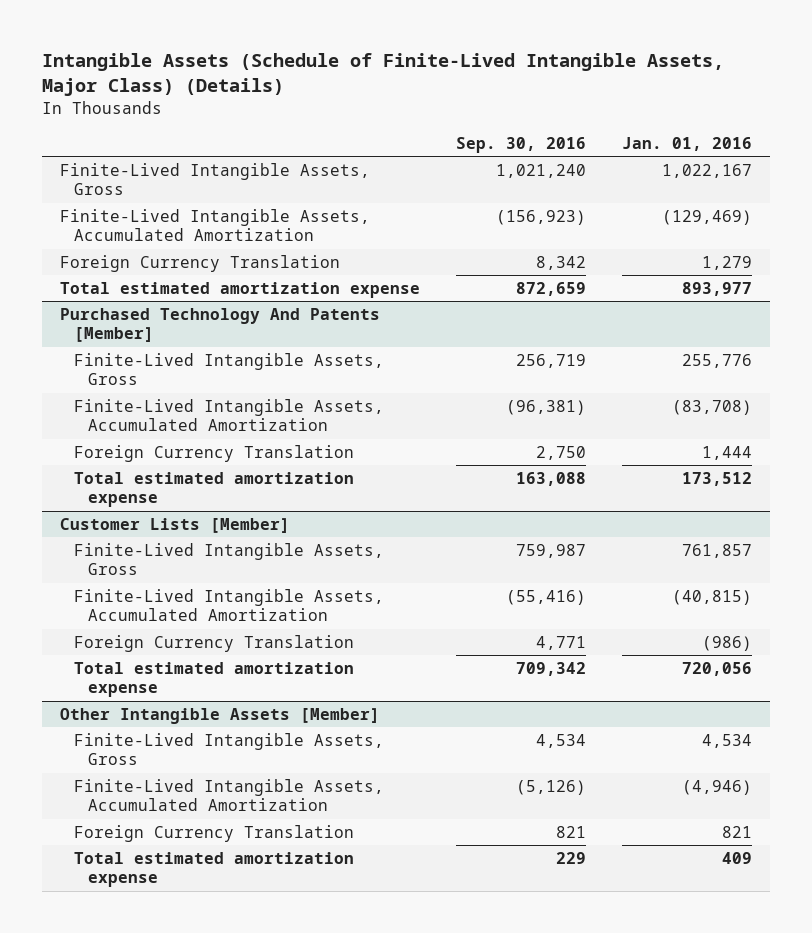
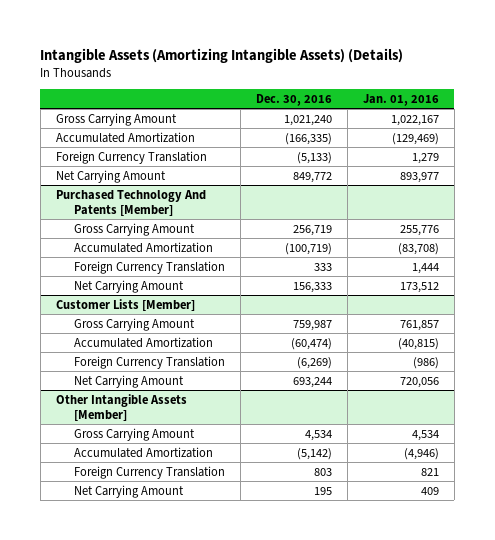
[42,53,725,97] Intangible Assets (Schedule of Finite-Lived Intangible Assets, Major Class) (Details) -> [40,47,404,63] Intangible Assets (Amortizing Intangible Assets) (Details)
[456,136,587,153] Sep. 30, 2016 -> none
none -> [256,93,333,106] Dec. 30, 2016
[60,162,371,196] Finite-Lived Intangible Assets, Gross -> [55,112,177,126] Gross Carrying Amount
[60,208,371,242] Finite-Lived Intangible Assets, Accumulated Amortization -> [55,131,195,143] Accumulated Amortization
[60,281,421,298] Total estimated amortization expense -> [55,169,166,183] Net Carrying Amount
[74,352,385,386] Finite-Lived Intangible Assets, Gross -> [74,222,196,236] Gross Carrying Amount
[74,398,385,432] Finite-Lived Intangible Assets, Accumulated Amortization -> [74,241,214,253] Accumulated Amortization
[74,471,355,508] Total estimated amortization expense -> [74,279,185,293] Net Carrying Amount
[74,542,385,576] Finite-Lived Intangible Assets, Gross -> [74,317,196,331] Gross Carrying Amount
[74,588,385,622] Finite-Lived Intangible Assets, Accumulated Amortization -> [74,336,214,348] Accumulated Amortization
[74,661,355,698] Total estimated amortization expense -> [74,374,185,388] Net Carrying Amount
[74,732,385,766] Finite-Lived Intangible Assets, Gross -> [74,427,196,441] Gross Carrying Amount
[74,778,385,812] Finite-Lived Intangible Assets, Accumulated Amortization -> [74,446,214,458] Accumulated Amortization
[74,851,355,888] Total estimated amortization expense -> [74,484,185,498] Net Carrying Amount

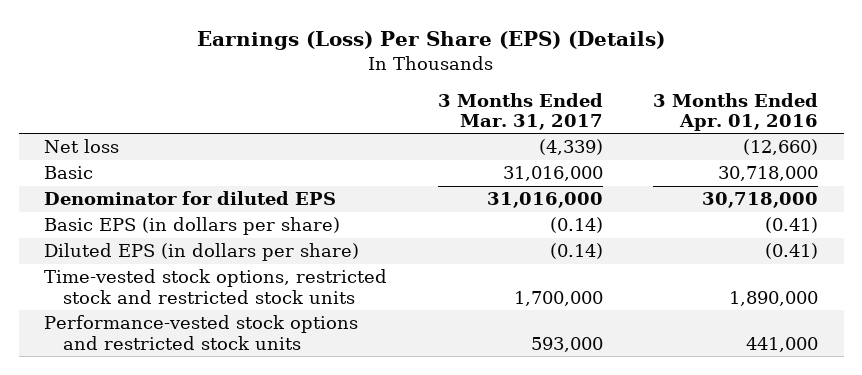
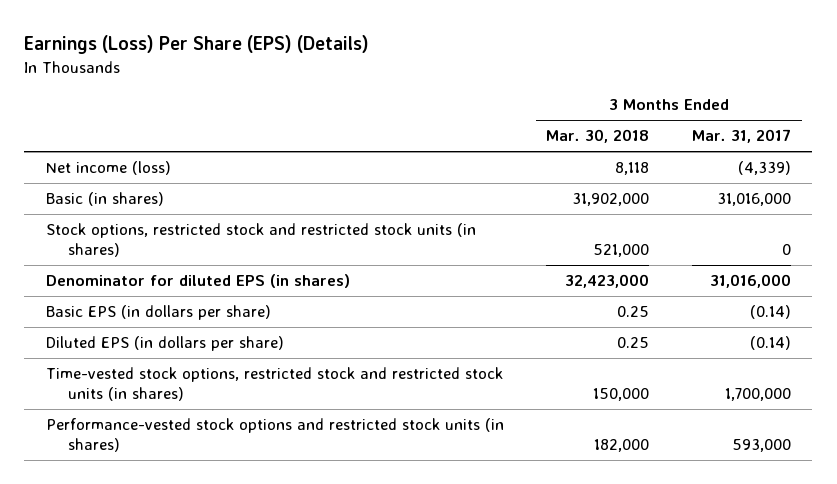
[653,92,819,132] 3 Months Ended Apr. 01, 2016 -> none
none -> [546,129,650,144] Mar. 30, 2018
[44,139,120,154] Net loss -> [45,161,171,176] Net income (loss)
[44,166,94,180] Basic -> [45,192,164,207] Basic (in shares)
none -> [45,223,476,258] Stock options, restricted stock and restricted stock units (in shares)
[44,191,337,206] Denominator for diluted EPS -> [45,274,350,289] Denominator for diluted EPS (in shares)
[44,269,388,304] Time-vested stock options, restricted stock and restricted stock units -> [45,367,503,402] Time-vested stock options, restricted stock and restricted stock units (in shares)
[44,315,359,350] Performance-vested stock options and restricted stock units -> [45,418,504,453] Performance-vested stock options and restricted stock units (in shares)

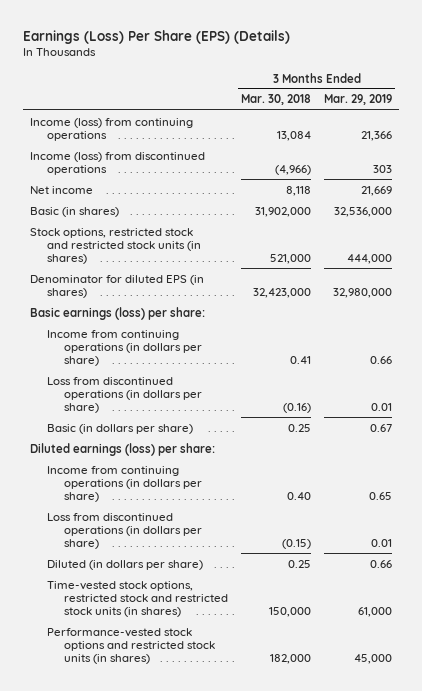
[692,129,792,144] Mar. 31, 2017 -> none
none -> [324,94,393,106] Mar. 29, 2019
none -> [29,117,193,141] Income (loss) from continuing operations
none -> [29,151,205,175] Income (loss) from discontinued operations
[45,161,171,176] Net income (loss) -> [29,185,93,194] Net income
none -> [29,306,205,320] Basic earnings (loss) per share:
none -> [46,329,203,367] Income from continuing operations (in dollars per share)
none -> [46,376,203,414] Loss from discontinued operations (in dollars per share)
[45,305,271,321] Basic EPS (in dollars per share) -> [46,423,193,434] Basic (in dollars per share)
none -> [29,442,215,456] Diluted earnings (loss) per share:
none -> [46,465,203,503] Income from continuing operations (in dollars per share)
none -> [46,512,203,550] Loss from discontinued operations (in dollars per share)
[45,336,284,352] Diluted EPS (in dollars per share) -> [46,559,203,570] Diluted (in dollars per share)

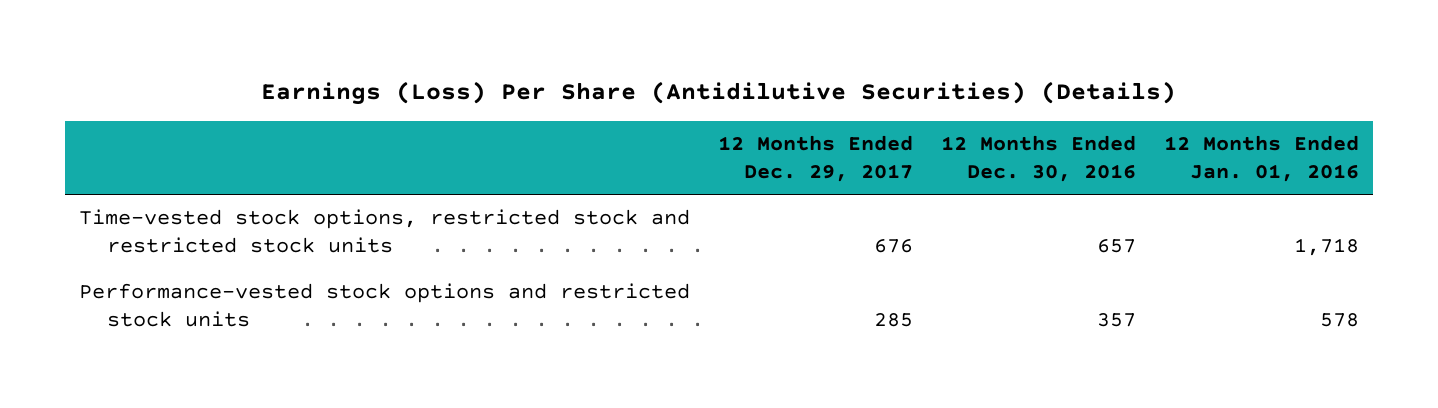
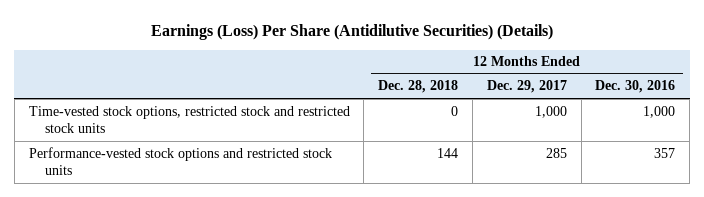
[1164,134,1360,182] 12 Months Ended Jan. 01, 2016 -> none
none -> [378,80,459,94] Dec. 28, 2018
[873,239,913,254] 676 -> [534,105,567,118] 1,000
[1096,239,1136,254] 657 -> [643,105,676,118] 1,000

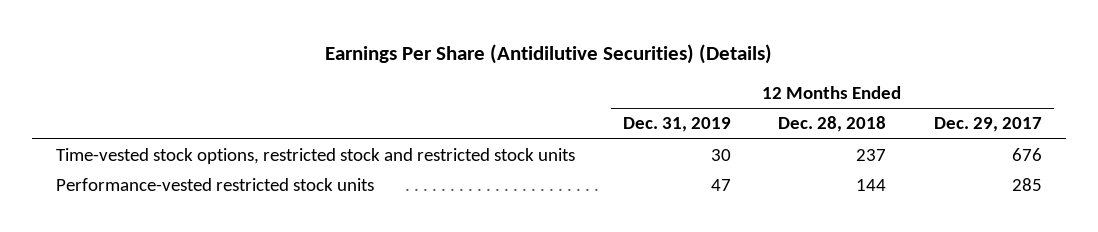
[150,23,553,40] Earnings (Loss) Per Share (Antidilutive Securities) (Details) -> [324,44,772,65] Earnings Per Share (Antidilutive Securities) (Details)
[595,80,676,94] Dec. 30, 2016 -> none
none -> [622,117,731,133] Dec. 31, 2019
[451,105,459,116] 0 -> [856,148,887,161] 237
[534,105,567,118] 1,000 -> [1012,147,1043,161] 676
[28,146,332,176] Performance-vested stock options and restricted stock units -> [55,177,374,191] Performance-vested restricted stock units

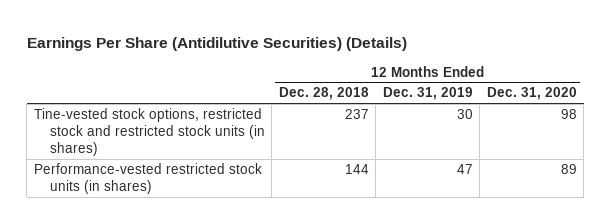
[934,117,1043,133] Dec. 29, 2017 -> none
none -> [486,87,577,101] Dec. 31, 2020
[55,147,575,164] Time-vested stock options, restricted stock and restricted stock units -> [33,108,266,157] Tine-vested stock options, restricted stock and restricted stock units (in shares)
[55,177,374,191] Performance-vested restricted stock units -> [33,163,262,195] Performance-vested restricted stock units (in shares)

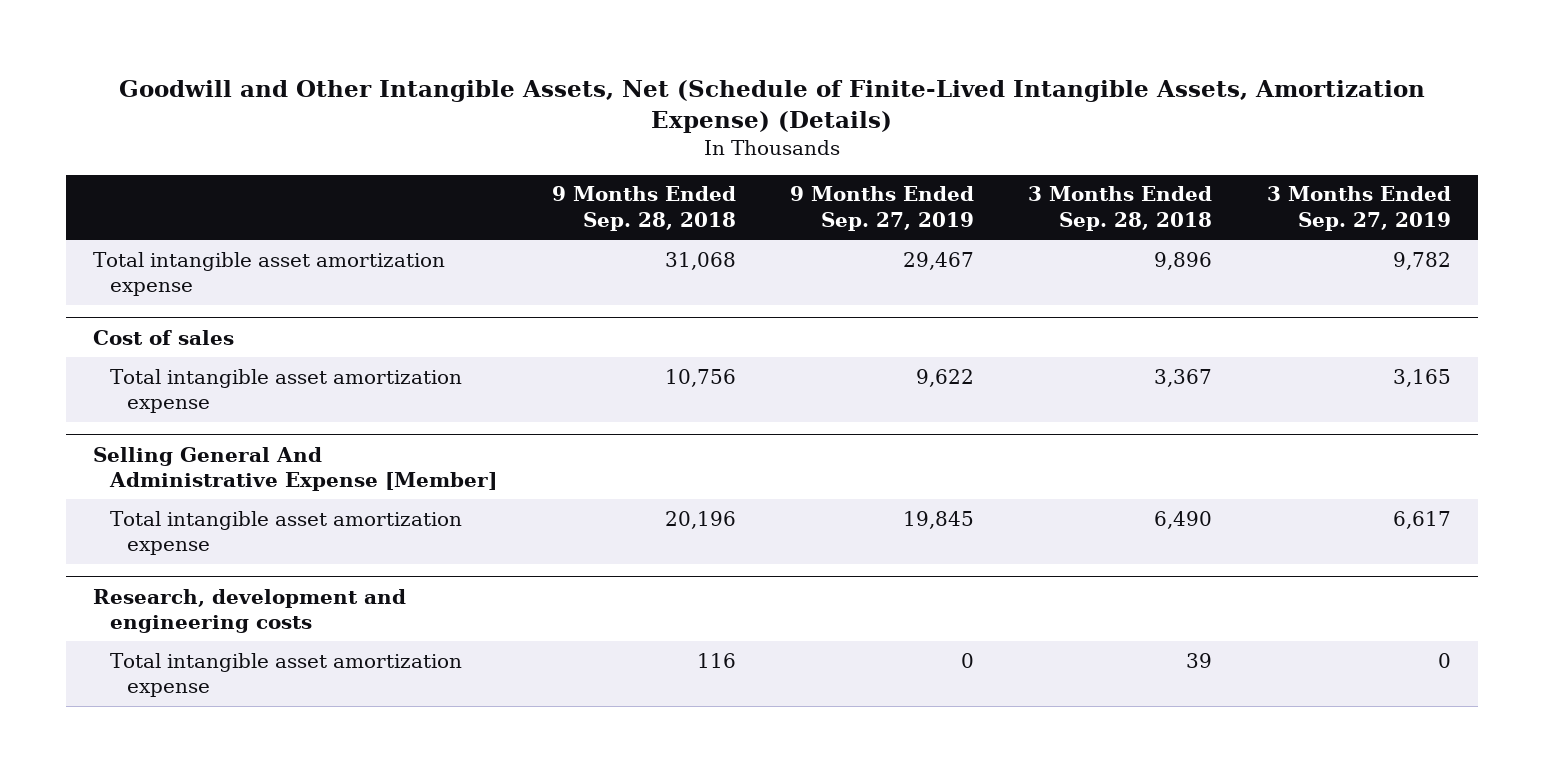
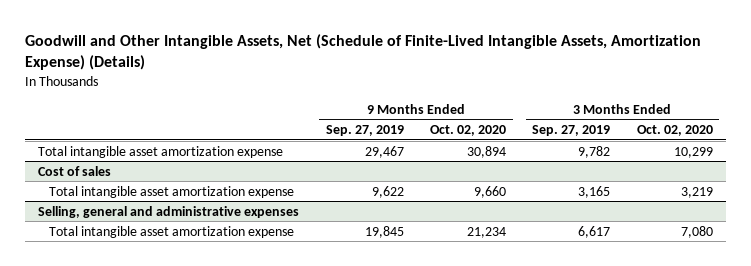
[551,186,736,232] 9 Months Ended Sep. 28, 2018 -> none
[1028,186,1213,232] 3 Months Ended Sep. 28, 2018 -> none
none -> [429,125,506,137] Oct. 02, 2020
none -> [636,125,713,137] Oct. 02, 2020
[93,446,498,492] Selling General And Administrative Expense [Member] -> [38,205,300,218] Selling, general and administrative expenses
[93,588,407,634] Research, development and engineering costs -> none
[110,652,463,698] Total intangible asset amortization expense -> none

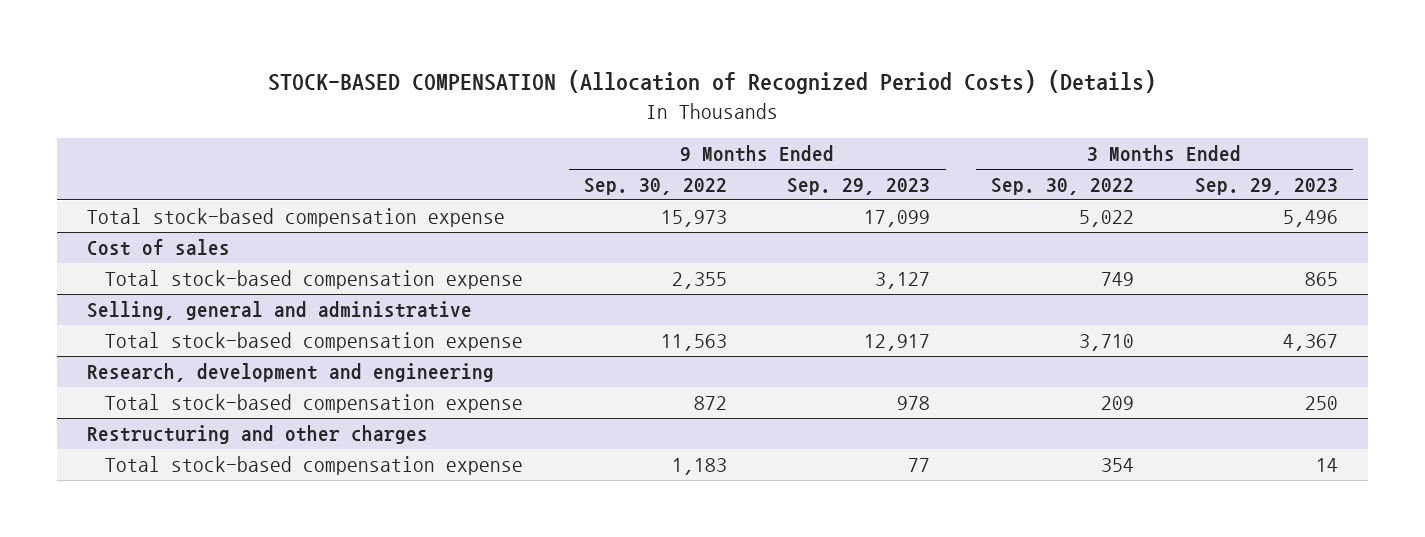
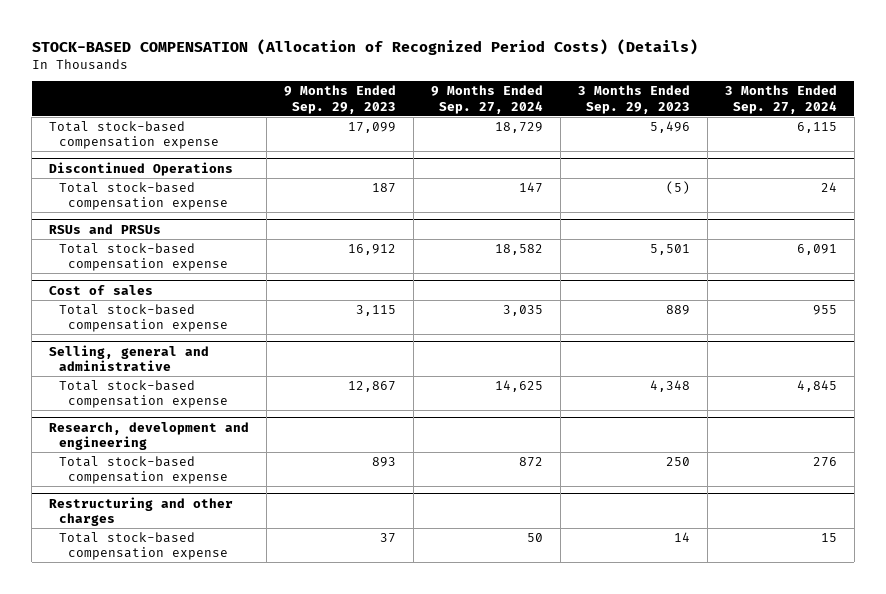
[583,178,727,196] Sep. 30, 2022 -> none
[990,178,1134,196] Sep. 30, 2022 -> none
none -> [431,85,544,114] 9 Months Ended Sep. 27, 2024
none -> [724,85,837,114] 3 Months Ended Sep. 27, 2024
none -> [49,161,234,176] Discontinued Operations
none -> [58,181,229,211] Total stock-based compensation expense
none -> [49,223,162,234] RSUs and PRSUs
none -> [58,242,229,272] Total stock-based compensation expense
[875,272,931,290] 3,127 -> [356,304,397,316] 3,115
[1304,272,1338,287] 865 -> [666,304,691,315] 889
[864,334,931,352] 12,917 -> [348,380,397,392] 12,867
[1282,334,1338,352] 4,367 -> [650,379,691,392] 4,348
[897,396,931,411] 978 -> [372,456,397,467] 893
[908,458,931,473] 77 -> [380,532,397,543] 37

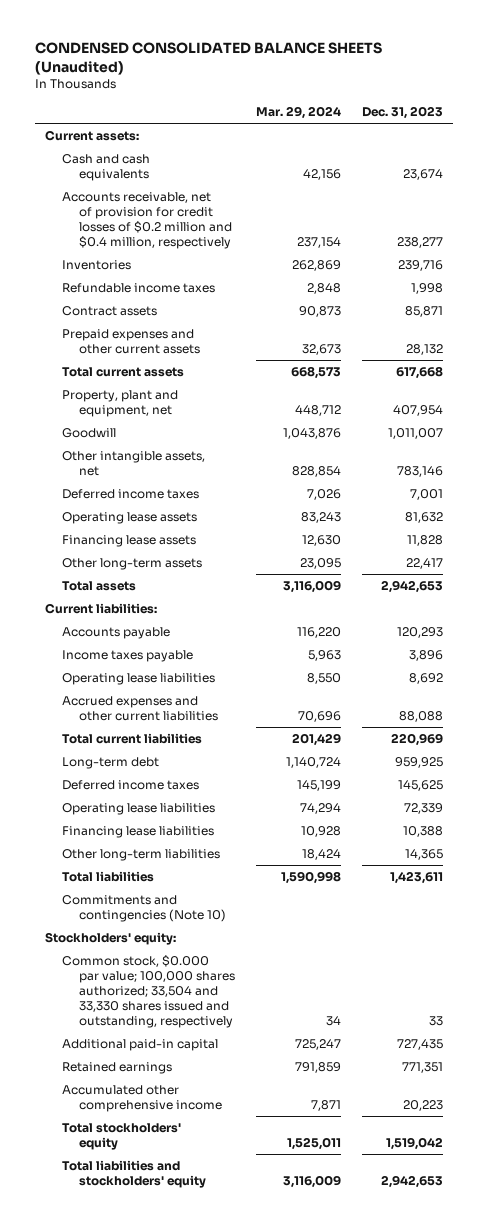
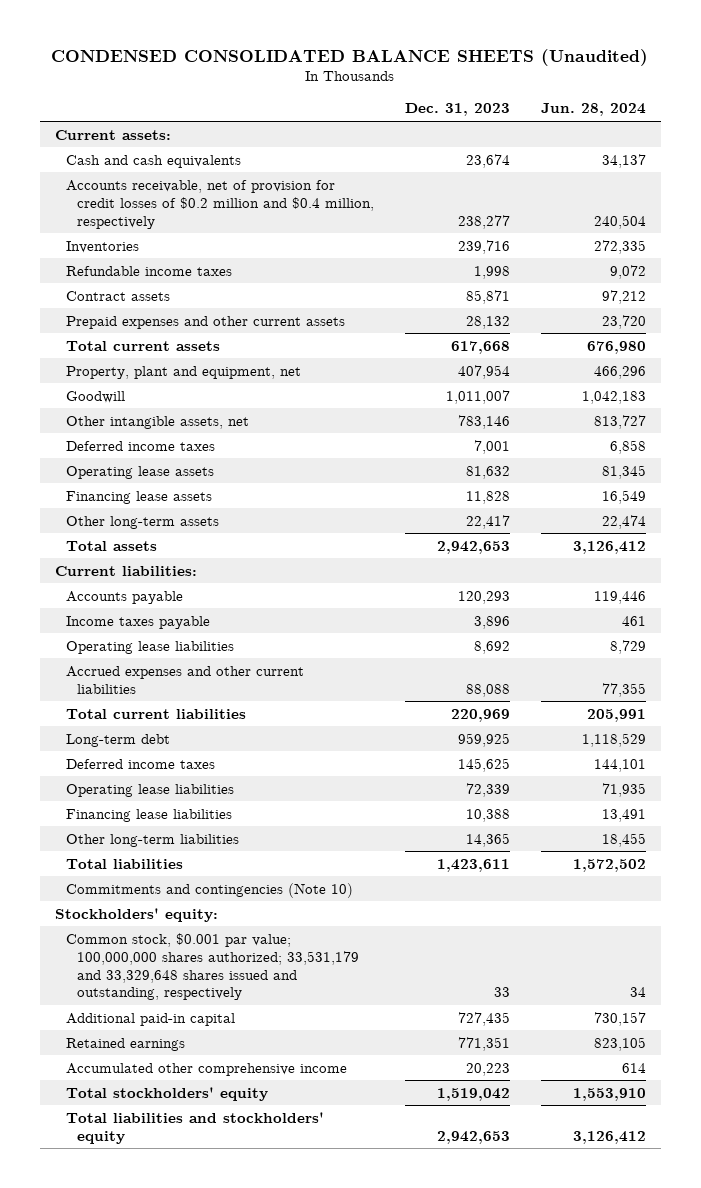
[255,106,341,120] Mar. 29, 2024 -> none
none -> [540,103,646,117] Jun. 28, 2024
[62,955,236,1028] Common stock, $0.000 par value; 100,000 shares authorized; 33,504 and 33,330 shares issued and outstanding, respectively -> [66,932,360,1001] Common stock, $0.001 par value; 100,000,000 shares authorized; 33,531,179 and 33,329,648 shares issued and outstanding, respectively

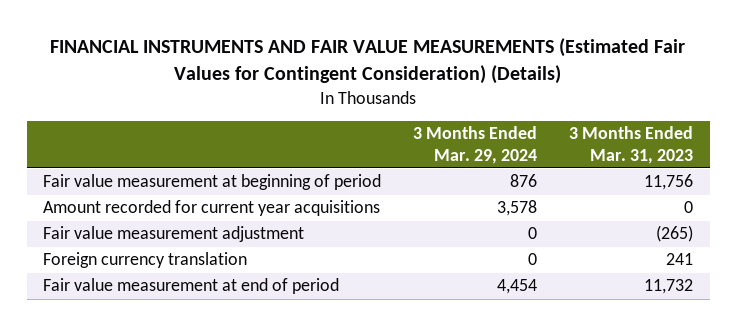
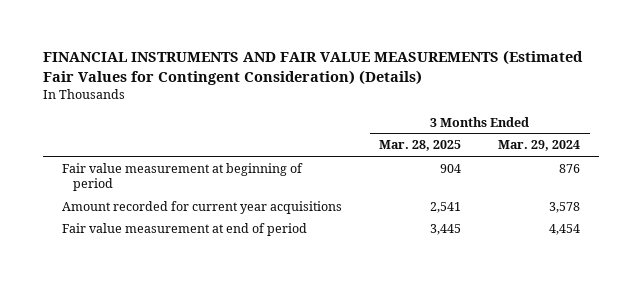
[569,126,694,164] 3 Months Ended Mar. 31, 2023 -> none
none -> [378,140,461,152] Mar. 28, 2025
[42,226,304,243] Fair value measurement adjustment -> none
[42,252,247,269] Foreign currency translation -> none

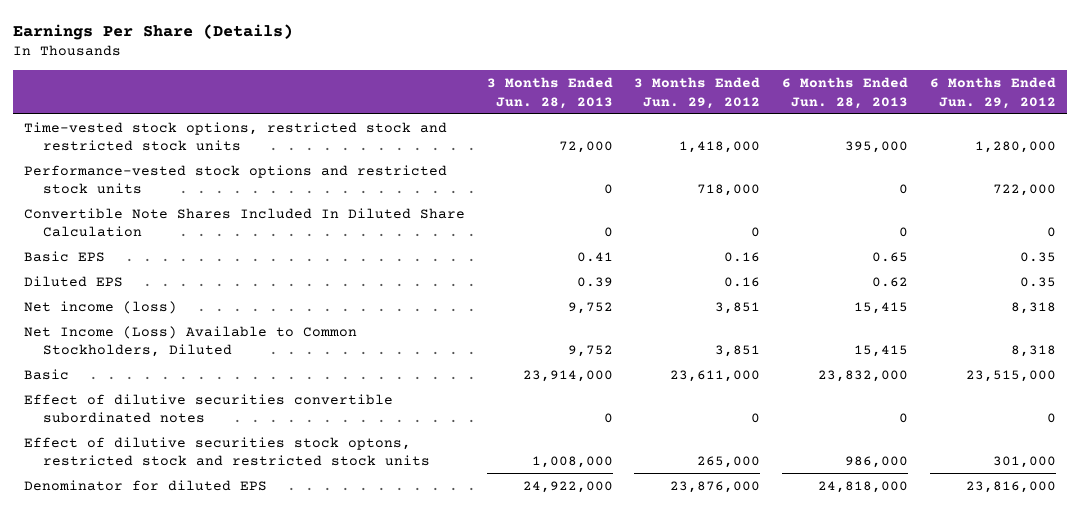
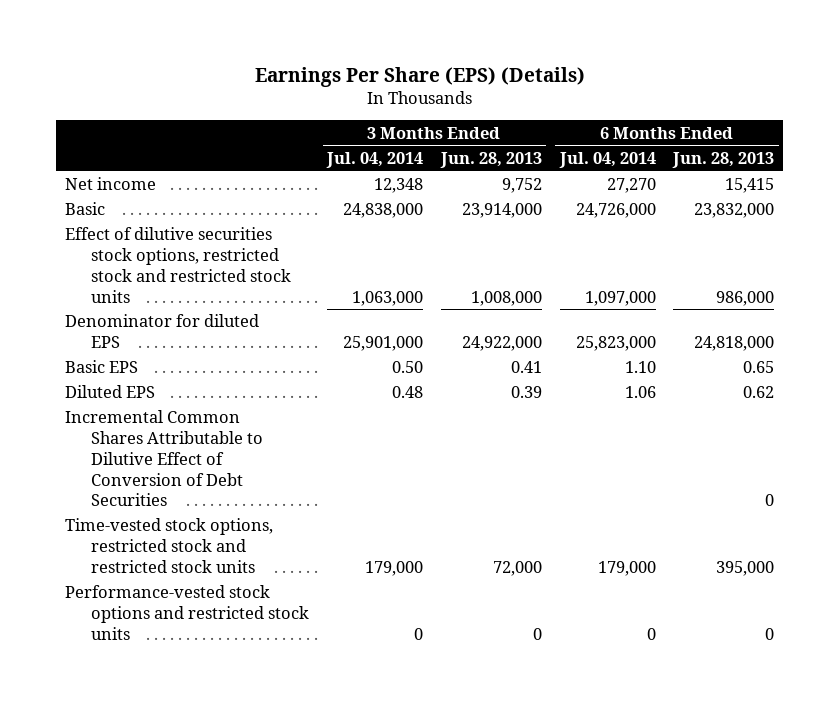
[12,23,293,40] Earnings Per Share (Details) -> [254,66,585,87] Earnings Per Share (EPS) (Details)
[634,76,761,109] 3 Months Ended Jun. 29, 2012 -> none
[930,76,1057,109] 6 Months Ended Jun. 29, 2012 -> none
none -> [326,151,424,168] Jul. 04, 2014
none -> [558,151,656,168] Jul. 04, 2014
[23,207,465,238] Convertible Note Shares Included In Diluted Share Calculation -> none
[23,325,357,358] Net Income (Loss) Available to Common Stockholders, Diluted -> none
[23,300,177,314] Net income (loss) -> [65,177,157,191] Net income
[23,393,393,424] Effect of dilutive securities convertible subordinated notes -> none
[23,436,430,467] Effect of dilutive securities stock optons, restricted stock and restricted stock units -> [65,227,292,303] Effect of dilutive securities stock options, restricted stock and restricted stock units
[23,250,105,262] Basic EPS -> [65,360,139,374] Basic EPS
[23,275,123,287] Diluted EPS -> [65,385,156,399] Diluted EPS
none -> [65,410,264,507] Incremental Common Shares Attributable to Dilutive Effect of Conversion of Debt Securities
[23,121,447,152] Time-vested stock options, restricted stock and restricted stock units -> [65,518,274,573] Time-vested stock options, restricted stock and restricted stock units
[23,164,447,195] Performance-vested stock options and restricted stock units -> [65,585,310,640] Performance-vested stock options and restricted stock units

